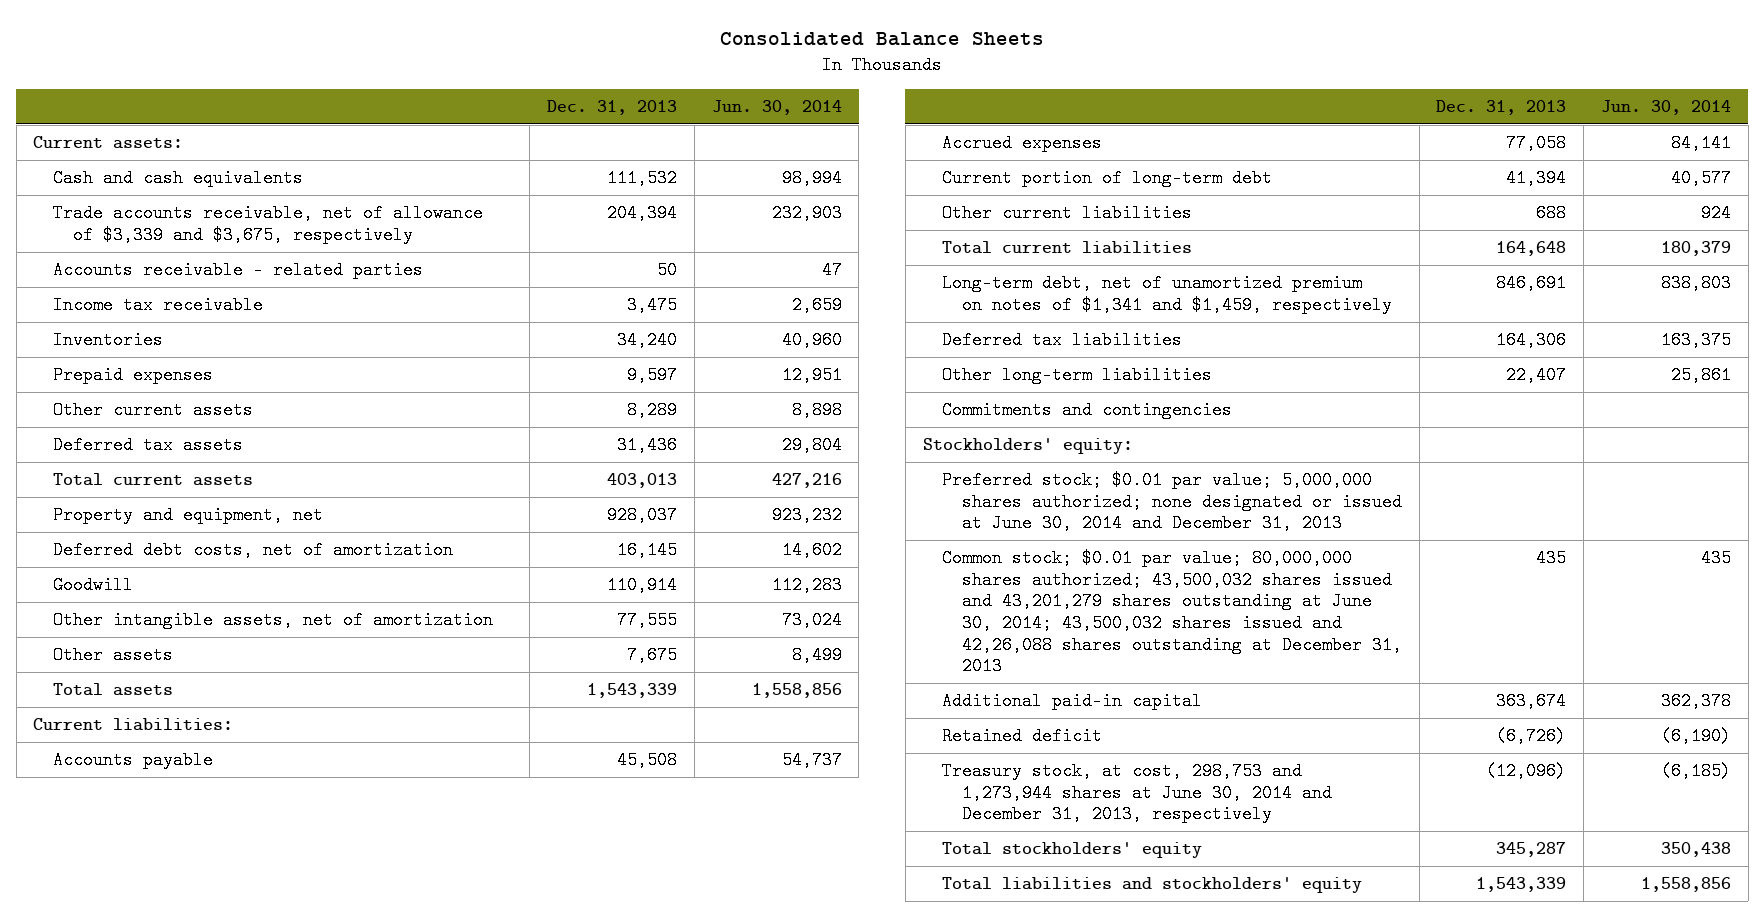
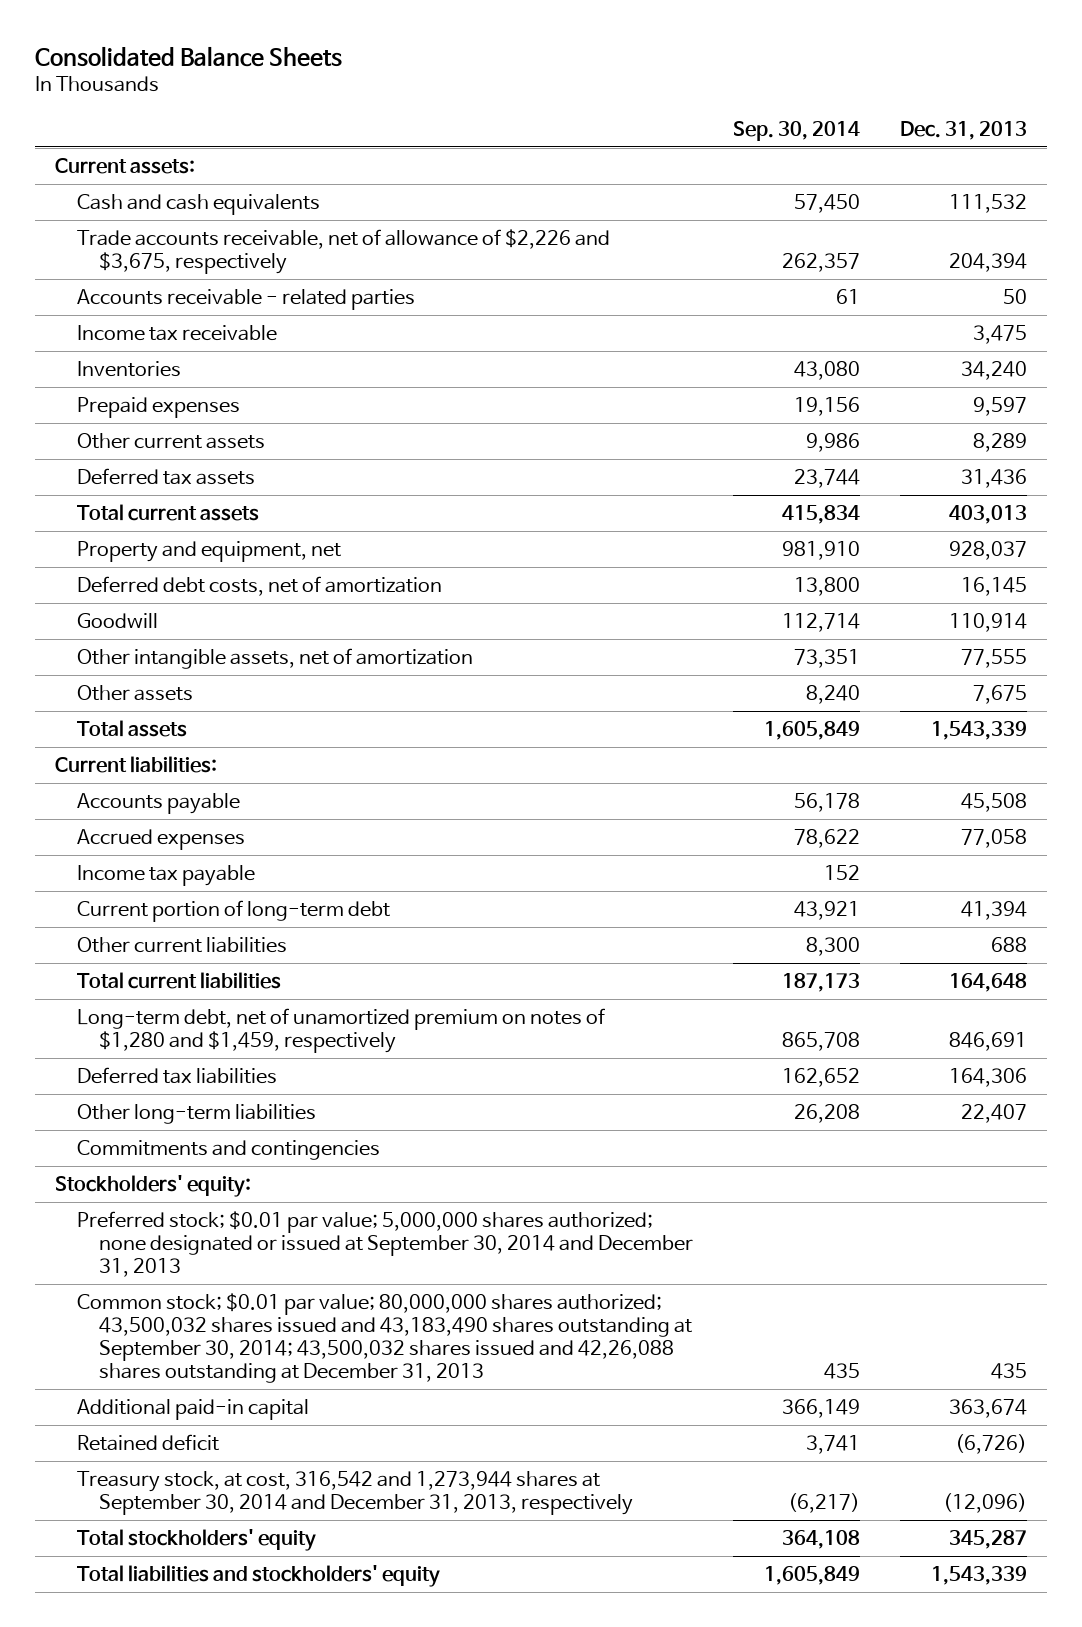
[711,100,842,116] Jun. 30, 2014 -> none
none -> [732,120,860,141] Sep. 30, 2014
[52,204,483,244] Trade accounts receivable, net of allowance of $3,339 and $3,675, respectively -> [76,228,610,274] Trade accounts receivable, net of allowance of $2,226 and $3,675, respectively
none -> [76,864,255,886] Income tax payable
[942,274,1393,314] Long-term debt, net of unamortized premium on notes of $1,341 and $1,459, respectively -> [76,1007,605,1053] Long-term debt, net of unamortized premium on notes of $1,280 and $1,459, respectively
[942,471,1403,533] Preferred stock; $0.01 par value; 5,000,000 shares authorized; none designated or issued at June 30, 2014 and December 31, 2013 -> [76,1210,693,1277] Preferred stock; $0.01 par value; 5,000,000 shares authorized; none designated or issued at September 30, 2014 and December 31, 2013
[942,549,1403,676] Common stock; $0.01 par value; 80,000,000 shares authorized; 43,500,032 shares issued and 43,201,279 shares outstanding at June 30, 2014; 43,500,032 shares issued and 42,26,088 shares outstanding at December 31, 2013 -> [76,1292,692,1383] Common stock; $0.01 par value; 80,000,000 shares authorized; 43,500,032 shares issued and 43,183,490 shares outstanding at September 30, 2014; 43,500,032 shares issued and 42,26,088 shares outstanding at December 31, 2013
[942,762,1333,824] Treasury stock, at cost, 298,753 and 1,273,944 shares at June 30, 2014 and December 31, 2013, respectively -> [76,1470,633,1515] Treasury stock, at cost, 316,542 and 1,273,944 shares at September 30, 2014 and December 31, 2013, respectively

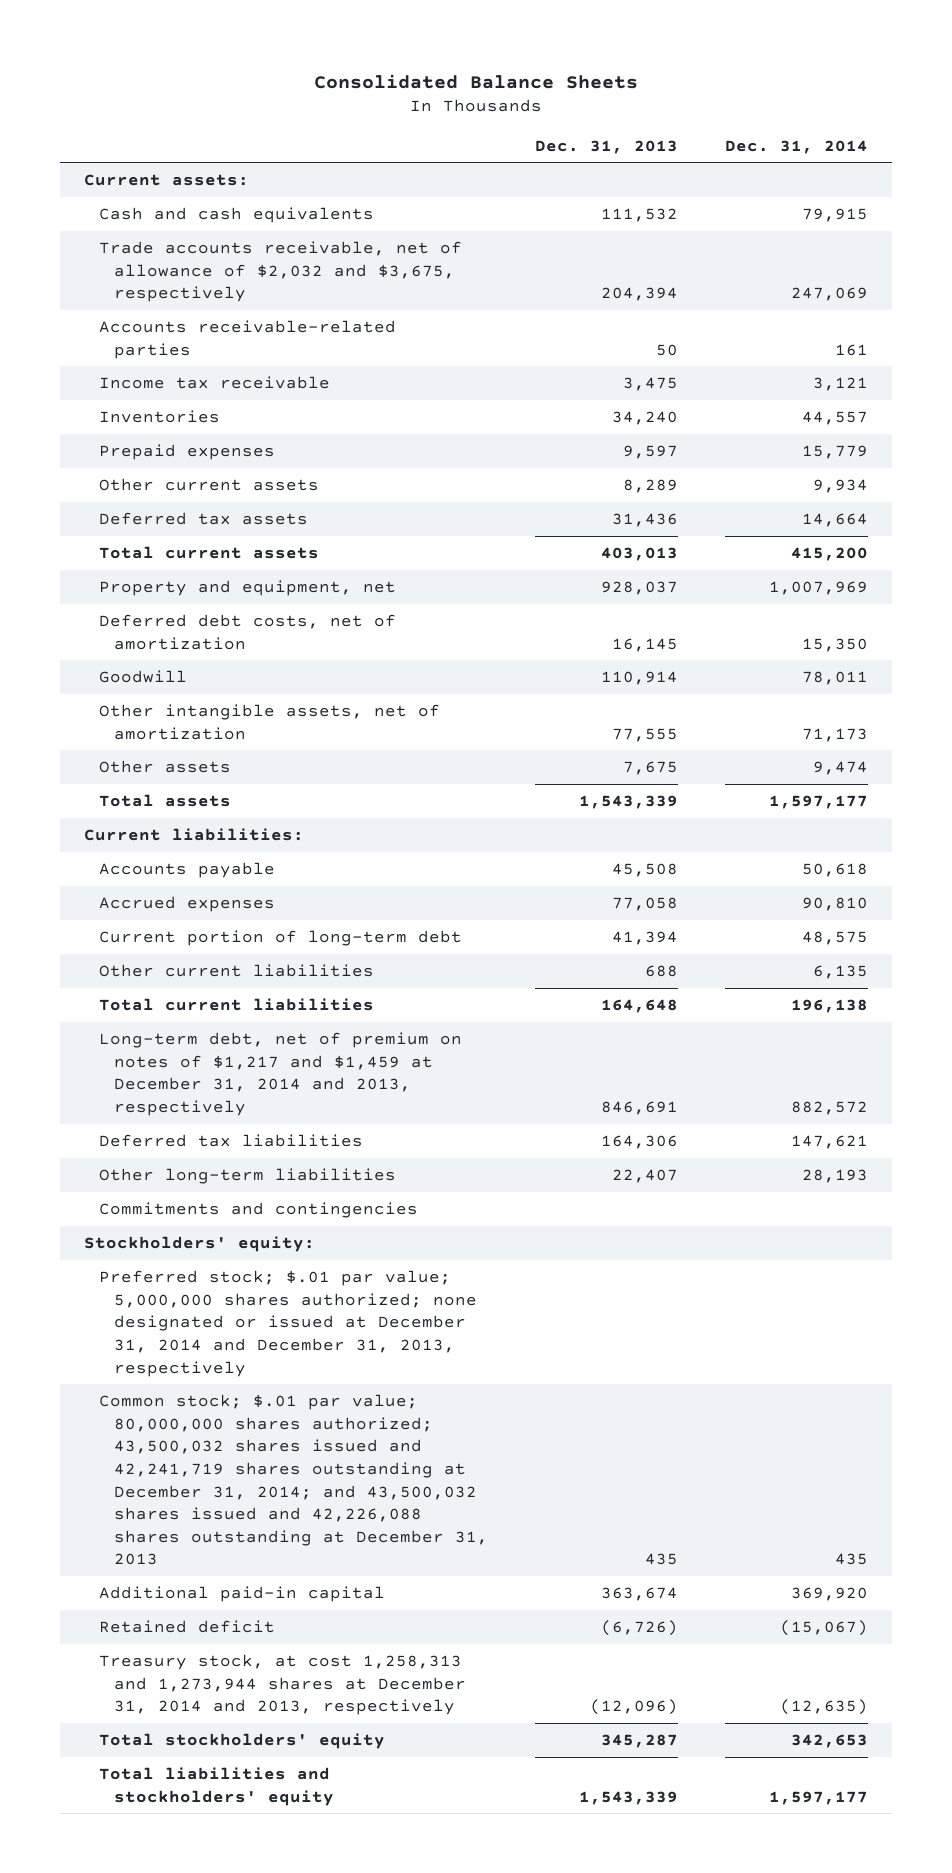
[732,120,860,141] Sep. 30, 2014 -> none
none -> [725,139,869,154] Dec. 31, 2014
[76,228,610,274] Trade accounts receivable, net of allowance of $2,226 and $3,675, respectively -> [98,241,462,303] Trade accounts receivable, net of allowance of $2,032 and $3,675, respectively
[76,288,415,310] Accounts receivable - related parties -> [98,320,396,359] Accounts receivable-related parties
[76,864,255,886] Income tax payable -> none
[76,1007,605,1053] Long-term debt, net of unamortized premium on notes of $1,280 and $1,459, respectively -> [98,1032,462,1116] Long-term debt, net of premium on notes of $1,217 and $1,459 at December 31, 2014 and 2013, respectively
[76,1210,693,1277] Preferred stock; $0.01 par value; 5,000,000 shares authorized; none designated or issued at September 30, 2014 and December 31, 2013 -> [98,1270,477,1377] Preferred stock; $.01 par value; 5,000,000 shares authorized; none designated or issued at December 31, 2014 and December 31, 2013, respectively
[76,1292,692,1383] Common stock; $0.01 par value; 80,000,000 shares authorized; 43,500,032 shares issued and 43,183,490 shares outstanding at September 30, 2014; 43,500,032 shares issued and 42,26,088 shares outstanding at December 31, 2013 -> [98,1394,488,1566] Common stock; $.01 par value; 80,000,000 shares authorized; 43,500,032 shares issued and 42,241,719 shares outstanding at December 31, 2014; and 43,500,032 shares issued and 42,226,088 shares outstanding at December 31, 2013
[76,1470,633,1515] Treasury stock, at cost, 316,542 and 1,273,944 shares at September 30, 2014 and December 31, 2013, respectively -> [98,1654,466,1716] Treasury stock, at cost 1,258,313 and 1,273,944 shares at December 31, 2014 and 2013, respectively

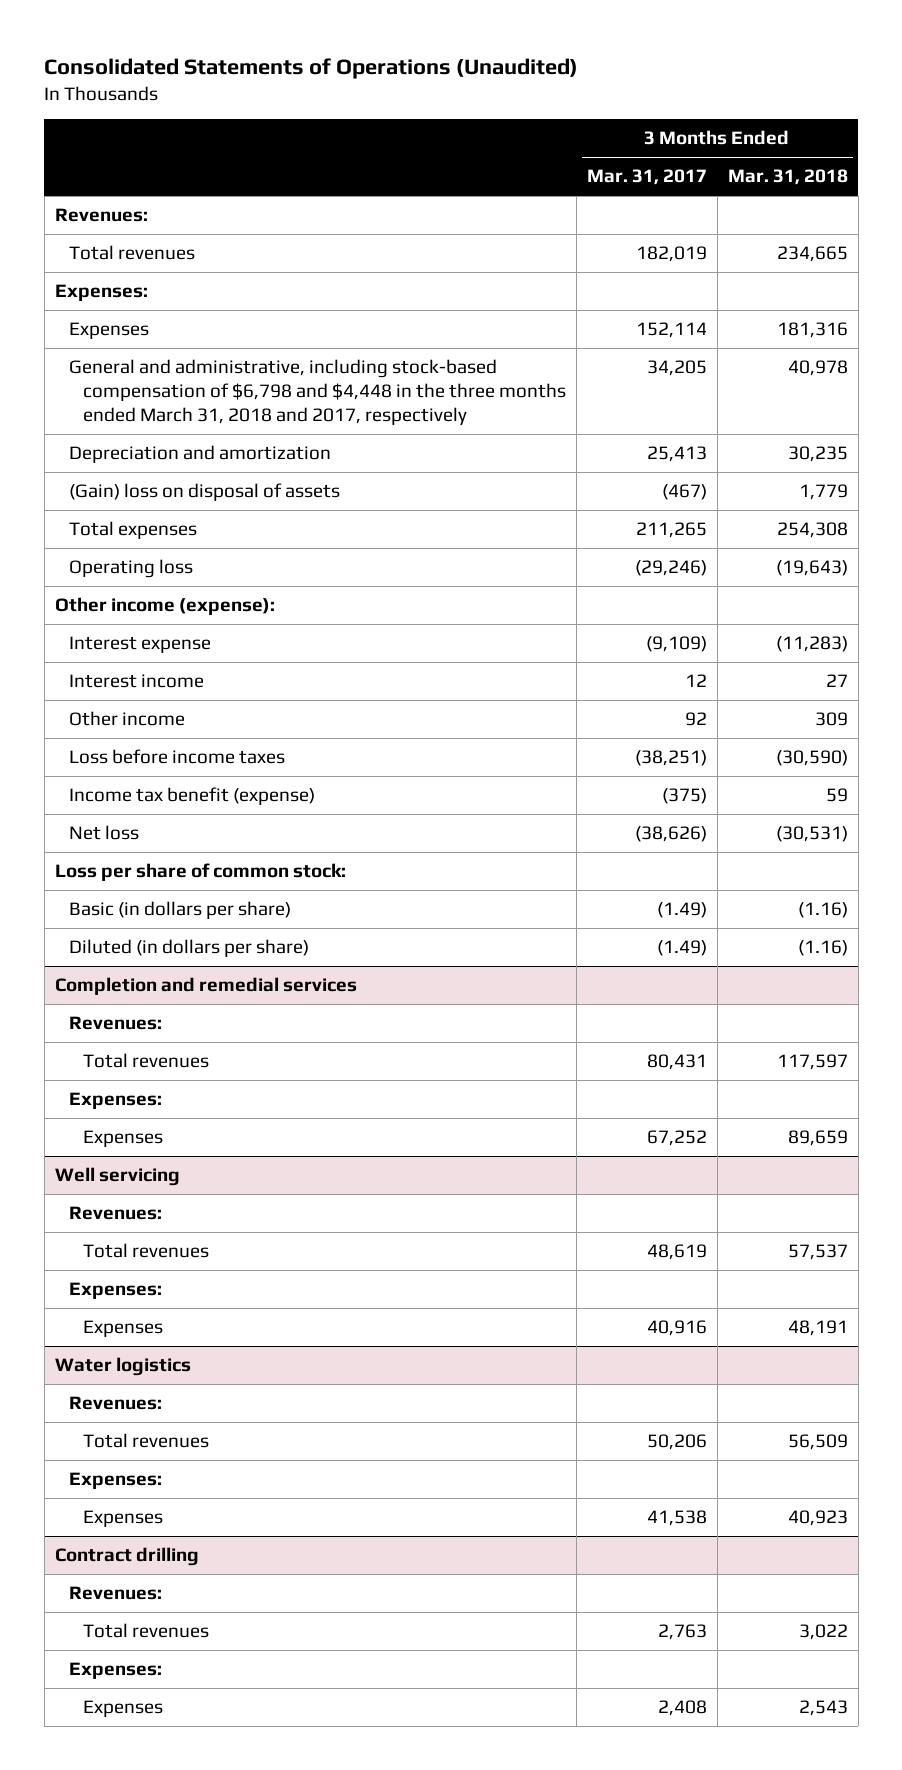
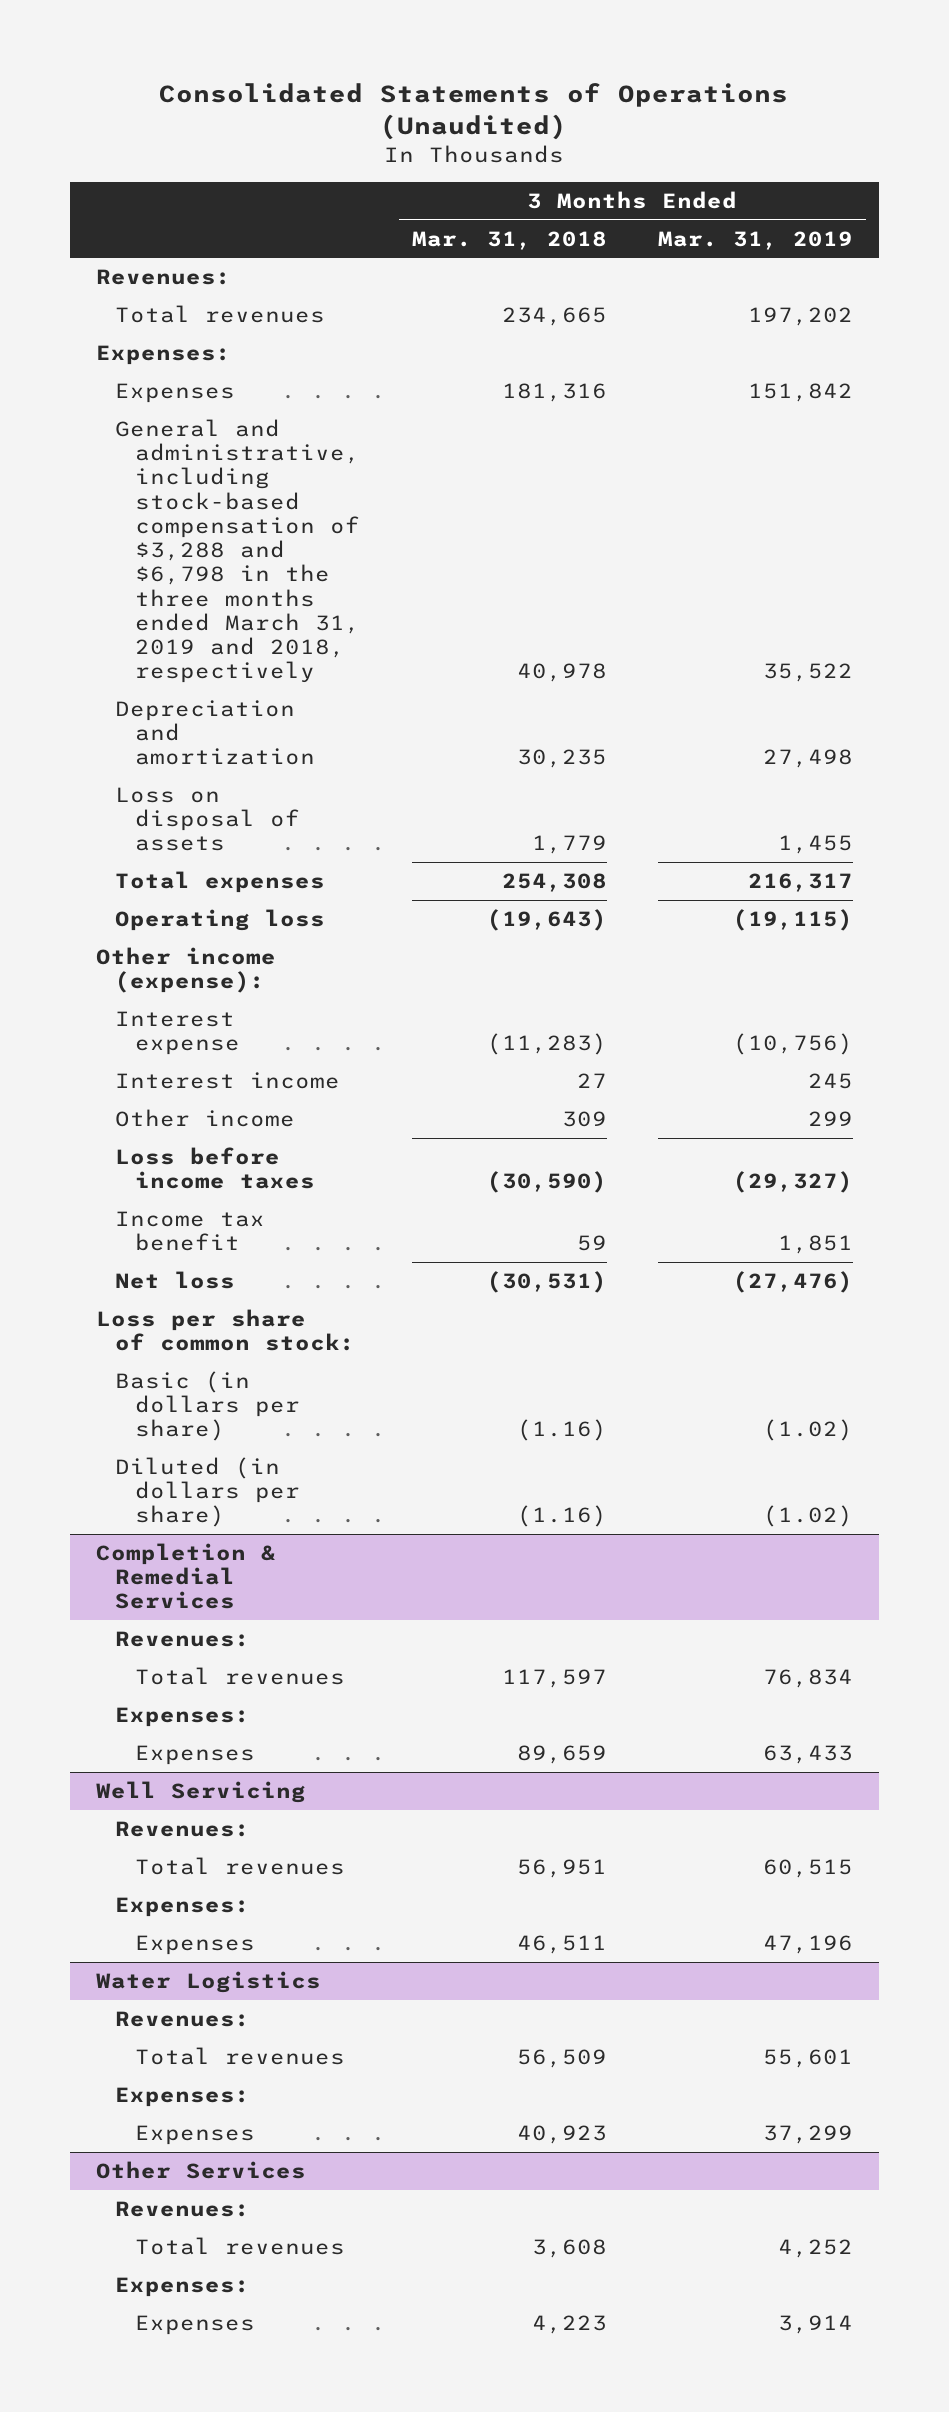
[586,169,707,186] Mar. 31, 2017 -> none
none -> [658,230,854,250] Mar. 31, 2019
[68,359,566,426] General and administrative, including stock-based compensation of $6,798 and $4,448 in the three months ended March 31, 2018 and 2017, respectively -> [115,418,361,684] General and administrative, including stock-based compensation of $3,288 and $6,798 in the three months ended March 31, 2019 and 2018, respectively
[68,483,340,502] (Gain) loss on disposal of assets -> [115,786,301,852] Loss on disposal of assets
[68,787,315,806] Income tax benefit (expense) -> [115,1210,266,1252] Income tax benefit
[54,977,357,996] Completion and remedial services -> [95,1542,276,1610] Completion & Remedial Services
[54,1167,180,1187] Well servicing -> [95,1780,306,1803] Well Servicing
[787,1244,848,1261] 57,537 -> [516,1858,607,1878] 56,951
[787,1320,848,1337] 48,191 -> [516,1934,607,1954] 46,511
[54,1357,191,1377] Water logistics -> [95,1970,321,1993] Water Logistics
[54,1547,199,1567] Contract drilling -> none
none -> [95,2160,306,2179] Other Services
[798,1624,848,1641] 3,022 -> [531,2238,607,2258] 3,608
[798,1700,848,1717] 2,543 -> [531,2314,607,2334] 4,223

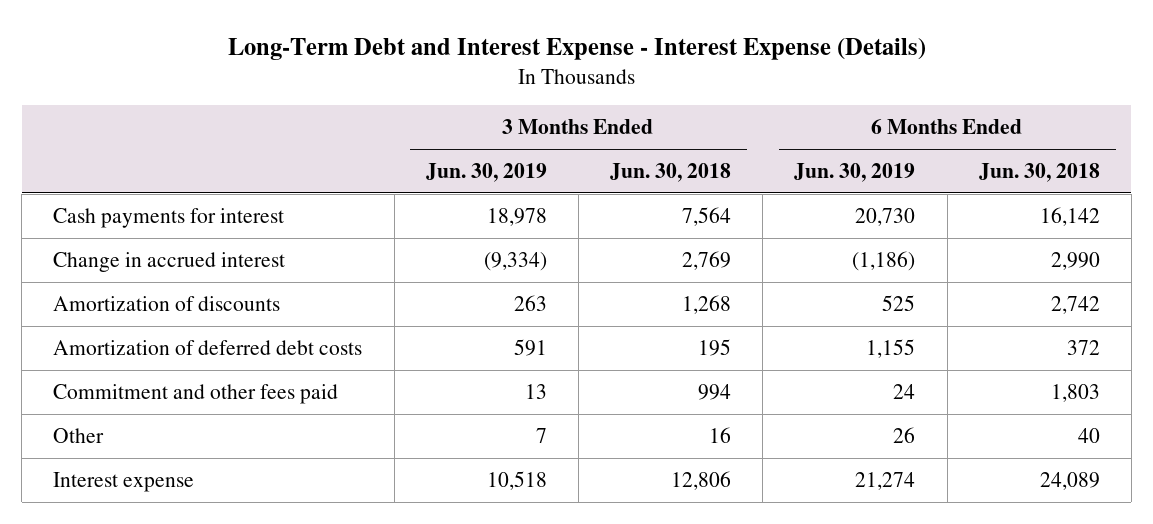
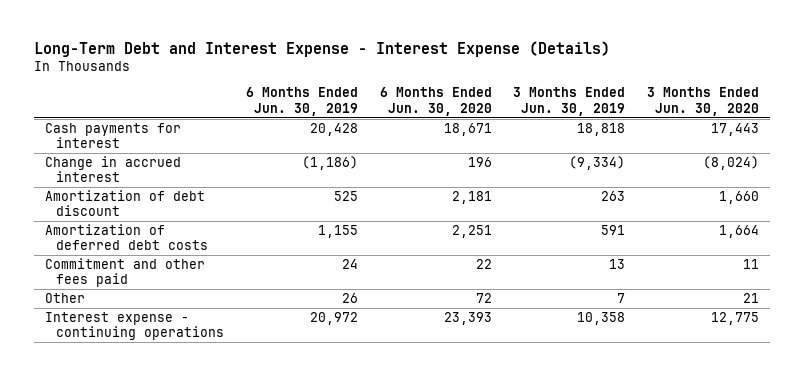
[610,163,732,183] Jun. 30, 2018 -> none
[978,163,1100,183] Jun. 30, 2018 -> none
none -> [379,87,492,116] 6 Months Ended Jun. 30, 2020
none -> [647,87,760,116] 3 Months Ended Jun. 30, 2020
[486,207,547,226] 18,978 -> [577,123,626,137] 18,818
[855,207,916,226] 20,730 -> [309,123,358,137] 20,428
[53,295,281,311] Amortization of discounts -> [44,190,205,217] Amortization of debt discount
[53,471,195,492] Interest expense -> [44,312,224,341] Interest expense - continuing operations
[486,470,547,490] 10,518 -> [577,312,626,326] 10,358
[855,471,916,490] 21,274 -> [309,312,358,326] 20,972

